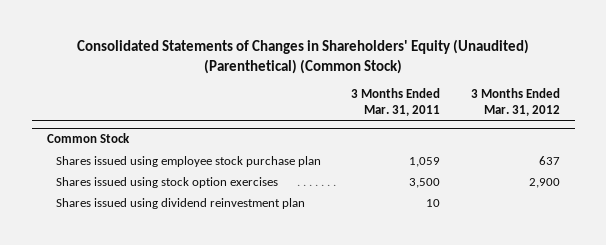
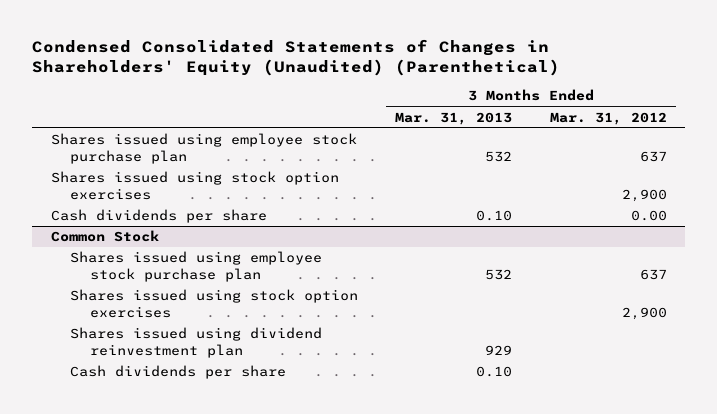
[77,39,530,74] Consolidated Statements of Changes in Shareholders' Equity (Unaudited) (Parenthetical) (Common Stock) -> [31,39,560,77] Condensed Consolidated Statements of Changes in Shareholders' Equity (Unaudited) (Parenthetical)
[351,87,441,116] 3 Months Ended Mar. 31, 2011 -> none
none -> [395,111,513,125] Mar. 31, 2013
none -> [50,133,357,164] Shares issued using employee stock purchase plan
none -> [50,171,339,200] Shares issued using stock option exercises
none -> [50,209,267,224] Cash dividends per share
none -> [70,365,287,380] Cash dividends per share

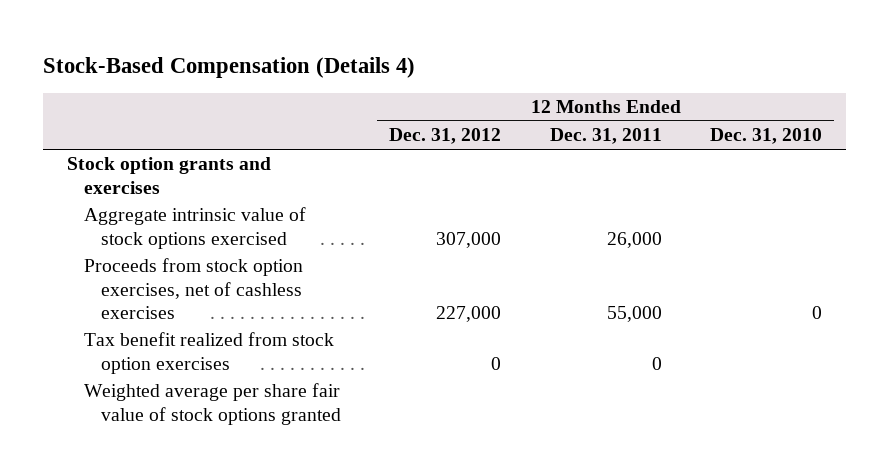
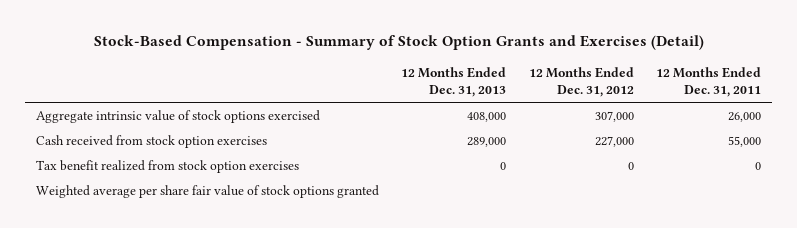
[42,57,415,79] Stock-Based Compensation (Details 4) -> [93,34,704,50] Stock-Based Compensation - Summary of Stock Option Grants and Exercises (Detail)
[709,128,822,145] Dec. 31, 2010 -> none
none -> [401,66,507,97] 12 Months Ended Dec. 31, 2013
[67,157,272,194] Stock option grants and exercises -> none
[84,258,304,319] Proceeds from stock option exercises, net of cashless exercises -> [35,135,267,149] Cash received from stock option exercises

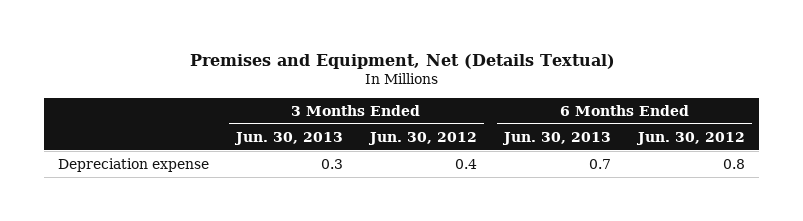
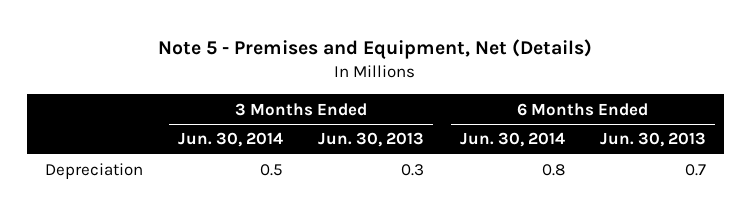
[189,53,615,69] Premises and Equipment, Net (Details Textual) -> [158,38,593,59] Note 5 - Premises and Equipment, Net (Details)
[368,131,478,145] Jun. 30, 2012 -> none
[636,131,746,145] Jun. 30, 2012 -> none
none -> [178,132,284,148] Jun. 30, 2014
none -> [459,132,565,148] Jun. 30, 2014
[57,157,209,172] Depreciation expense -> [44,163,143,180] Depreciation

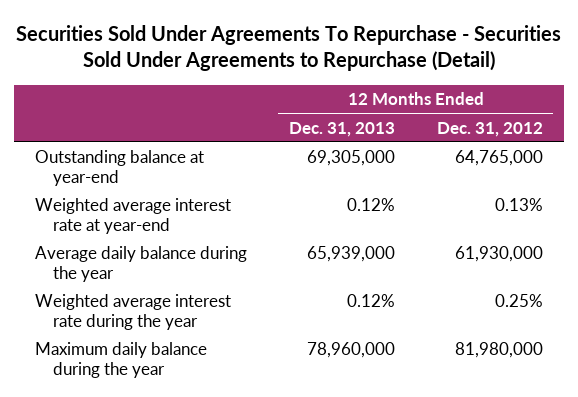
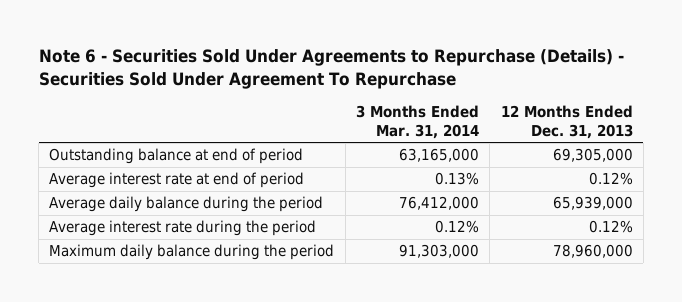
[15,24,561,72] Securities Sold Under Agreements To Repurchase - Securities Sold Under Agreements to Repurchase (Detail) -> [38,48,624,89] Note 6 - Securities Sold Under Agreements to Repurchase (Details) - Securities Sold Under Agreement To Repurchase
[436,121,543,137] Dec. 31, 2012 -> none
none -> [356,104,480,139] 3 Months Ended Mar. 31, 2014
[34,150,204,187] Outstanding balance at year-end -> [49,148,304,165] Outstanding balance at end of period
[34,198,231,235] Weighted average interest rate at year-end -> [49,172,305,189] Average interest rate at end of period
[34,246,247,283] Average daily balance during the year -> [49,196,324,213] Average daily balance during the period
[34,294,231,331] Weighted average interest rate during the year -> [49,220,317,237] Average interest rate during the period
[34,342,207,379] Maximum daily balance during the year -> [49,244,335,261] Maximum daily balance during the period

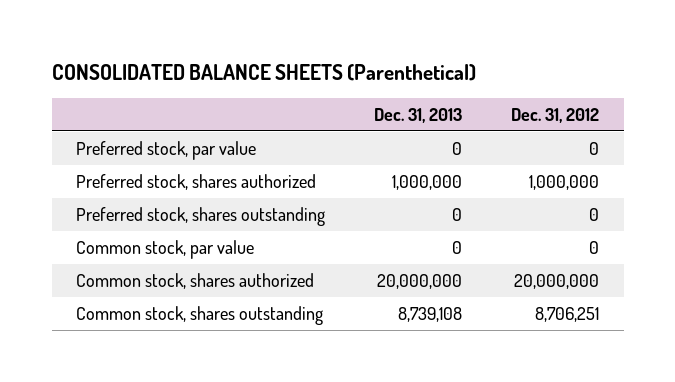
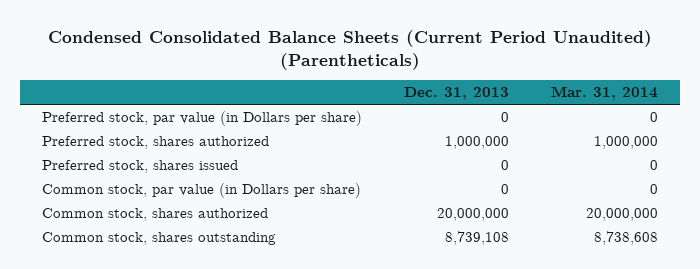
[51,63,476,81] CONSOLIDATED BALANCE SHEETS (Parenthetical) -> [47,29,652,70] Condensed Consolidated Balance Sheets (Current Period Unaudited) (Parentheticals)
[511,107,600,123] Dec. 31, 2012 -> none
none -> [551,86,659,101] Mar. 31, 2014
[76,141,257,161] Preferred stock, par value -> [41,111,362,127] Preferred stock, par value (in Dollars per share)
[76,207,326,227] Preferred stock, shares outstanding -> [41,160,238,174] Preferred stock, shares issued
[76,240,255,260] Common stock, par value -> [41,183,361,199] Common stock, par value (in Dollars per share)

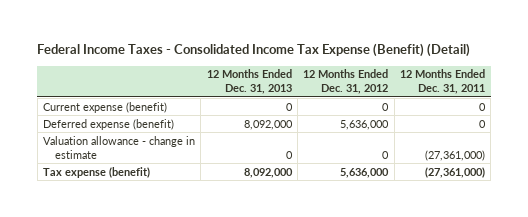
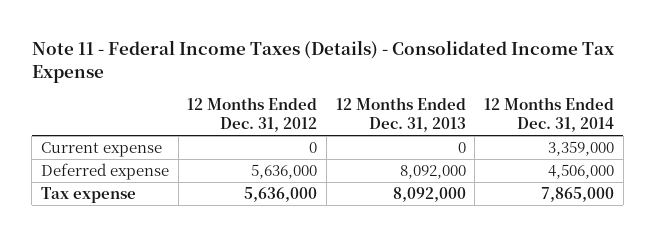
[37,43,471,58] Federal Income Taxes - Consolidated Income Tax Expense (Benefit) (Detail) -> [31,40,614,84] Note 11 - Federal Income Taxes (Details) - Consolidated Income Tax Expense
[400,69,486,95] 12 Months Ended Dec. 31, 2011 -> none
none -> [484,97,615,133] 12 Months Ended Dec. 31, 2014
[42,135,195,159] Valuation allowance - change in estimate -> none
[42,101,167,113] Current expense (benefit) -> [41,142,163,158] Current expense
[42,118,174,130] Deferred expense (benefit) -> [41,163,170,181] Deferred expense
[42,166,150,178] Tax expense (benefit) -> [41,187,137,204] Tax expense

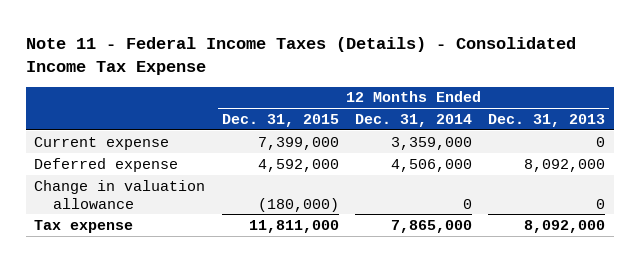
[187,97,318,133] 12 Months Ended Dec. 31, 2012 -> none
none -> [221,114,339,128] Dec. 31, 2015
none -> [34,179,206,209] Change in valuation allowance

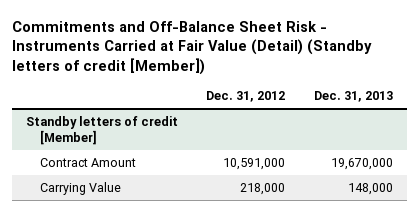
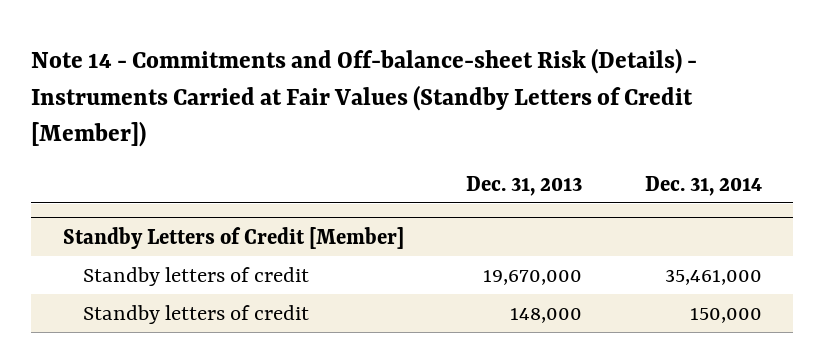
[12,20,373,75] Commitments and Off-Balance Sheet Risk - Instruments Carried at Fair Value (Detail) (Standby letters of credit [Member]) -> [31,47,698,148] Note 14 - Commitments and Off-balance-sheet Risk (Details) - Instruments Carried at Fair Values (Standby Letters of Credit [Member])
[206,91,286,103] Dec. 31, 2012 -> none
none -> [644,175,762,196] Dec. 31, 2014
[26,115,179,145] Standby letters of credit [Member] -> [62,226,404,249] Standby Letters of Credit [Member]
[40,157,137,167] Contract Amount -> [83,266,310,286] Standby letters of credit
[40,181,122,195] Carrying Value -> [83,304,310,324] Standby letters of credit

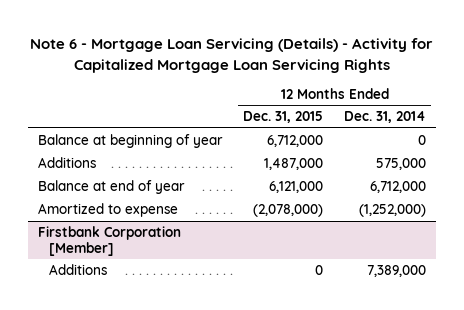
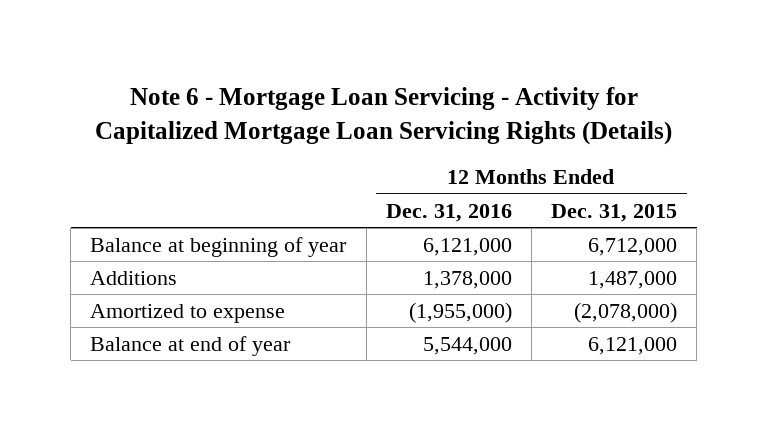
[29,37,433,73] Note 6 - Mortgage Loan Servicing (Details) - Activity for Capitalized Mortgage Loan Servicing Rights -> [94,86,672,145] Note 6 - Mortgage Loan Servicing - Activity for Capitalized Mortgage Loan Servicing Rights (Details)
[343,111,426,124] Dec. 31, 2014 -> none
none -> [385,203,512,222] Dec. 31, 2016
[38,225,182,256] Firstbank Corporation [Member] -> none
[48,263,107,275] Additions -> none
[38,179,186,194] Balance at end of year -> [90,335,292,356] Balance at end of year

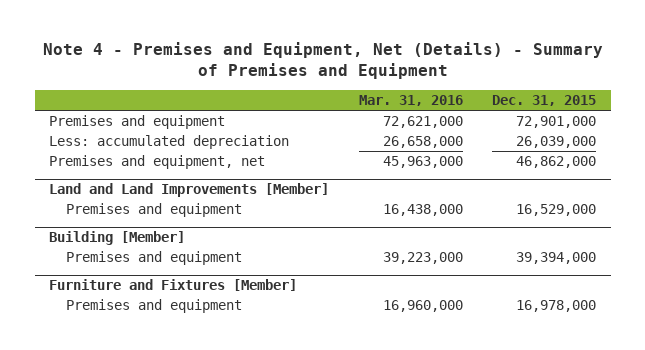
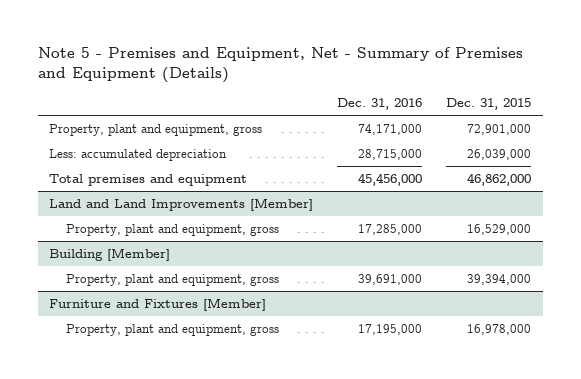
[42,42,603,80] Note 4 - Premises and Equipment, Net (Details) - Summary of Premises and Equipment -> [37,46,523,83] Note 5 - Premises and Equipment, Net - Summary of Premises and Equipment (Details)
[358,94,463,106] Mar. 31, 2016 -> none
none -> [337,98,423,111] Dec. 31, 2016
[49,115,226,130] Premises and equipment -> [49,123,263,136] Property, plant and equipment, gross
[49,155,266,170] Premises and equipment, net -> [49,173,248,186] Total premises and equipment
[66,203,243,218] Premises and equipment -> [65,223,279,236] Property, plant and equipment, gross
[66,251,243,266] Premises and equipment -> [65,273,279,286] Property, plant and equipment, gross
[66,299,243,314] Premises and equipment -> [65,323,279,336] Property, plant and equipment, gross

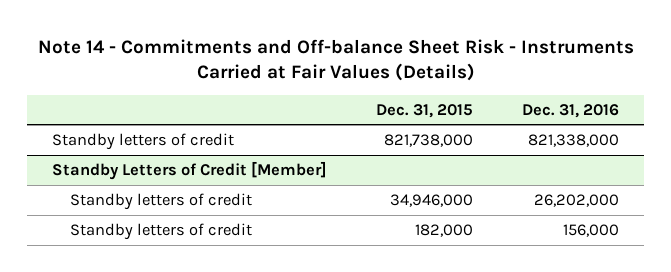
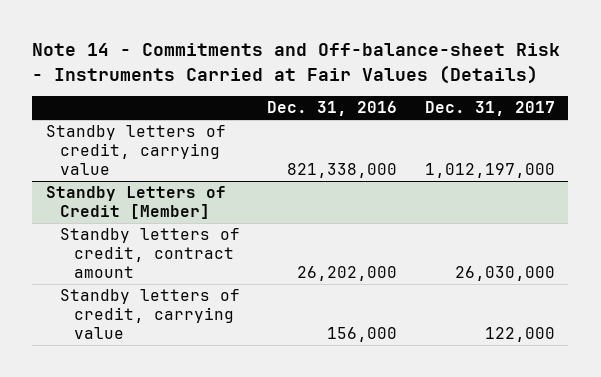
[37,38,634,82] Note 14 - Commitments and Off-balance Sheet Risk - Instruments Carried at Fair Values (Details) -> [32,43,561,84] Note 14 - Commitments and Off-balance-sheet Risk - Instruments Carried at Fair Values (Details)
[376,103,474,118] Dec. 31, 2015 -> none
none -> [424,101,555,117] Dec. 31, 2017
[51,132,234,150] Standby letters of credit -> [45,125,226,176] Standby letters of credit, carrying value
[69,192,252,210] Standby letters of credit -> [59,228,240,279] Standby letters of credit, contract amount
[69,222,252,240] Standby letters of credit -> [59,289,240,340] Standby letters of credit, carrying value

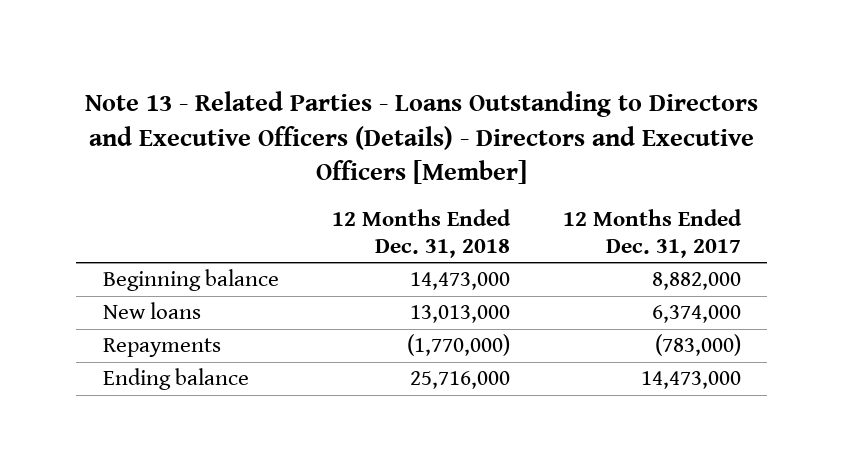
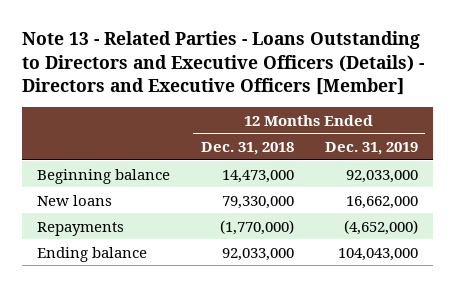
[562,208,742,258] 12 Months Ended Dec. 31, 2017 -> none
none -> [324,142,418,156] Dec. 31, 2019
[409,305,510,324] 13,013,000 -> [222,195,295,209] 79,330,000
[409,371,510,390] 25,716,000 -> [222,247,295,261] 92,033,000

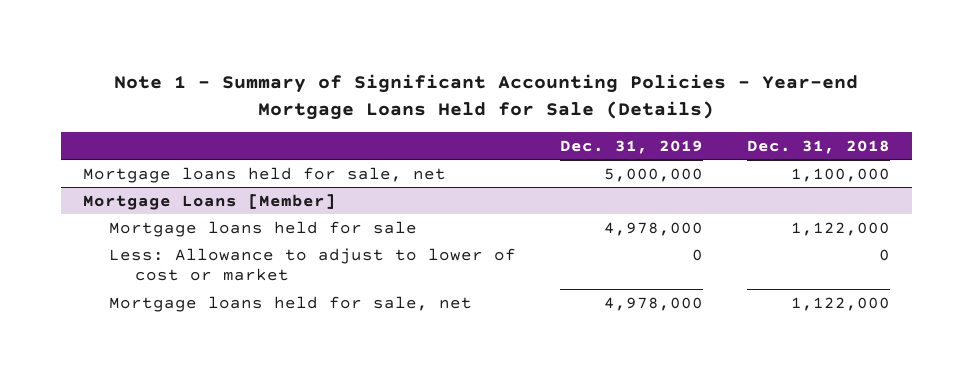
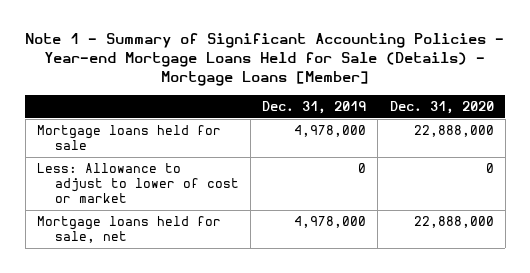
[114,73,859,120] Note 1 - Summary of Significant Accounting Policies - Year-end Mortgage Loans Held for Sale (Details) -> [25,33,505,87] Note 1 - Summary of Significant Accounting Policies - Year-end Mortgage Loans Held for Sale (Details) - Mortgage Loans [Member]
[746,139,890,154] Dec. 31, 2018 -> none
none -> [389,100,494,114] Dec. 31, 2020
[82,166,446,183] Mortgage loans held for sale, net -> none
[82,193,336,210] Mortgage Loans [Member] -> none

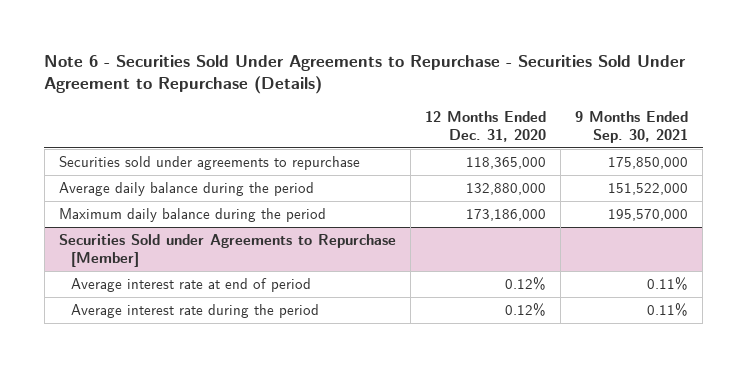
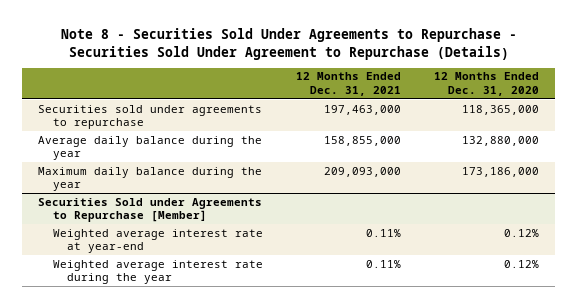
[44,54,687,95] Note 6 - Securities Sold Under Agreements to Repurchase - Securities Sold Under Agreement to Repurchase (Details) -> [60,28,517,60] Note 8 - Securities Sold Under Agreements to Repurchase - Securities Sold Under Agreement to Repurchase (Details)
[575,110,689,144] 9 Months Ended Sep. 30, 2021 -> none
none -> [295,72,401,97] 12 Months Ended Dec. 31, 2021
[58,182,314,197] Average daily balance during the period -> [38,135,263,161] Average daily balance during the year
[58,208,326,223] Maximum daily balance during the period -> [38,166,263,192] Maximum daily balance during the year
[71,278,312,293] Average interest rate at end of period -> [52,228,263,254] Weighted average interest rate at year-end
[71,304,320,319] Average interest rate during the period -> [52,259,263,285] Weighted average interest rate during the year

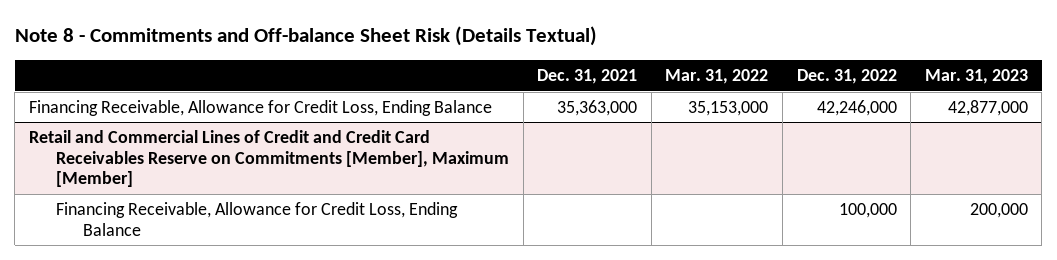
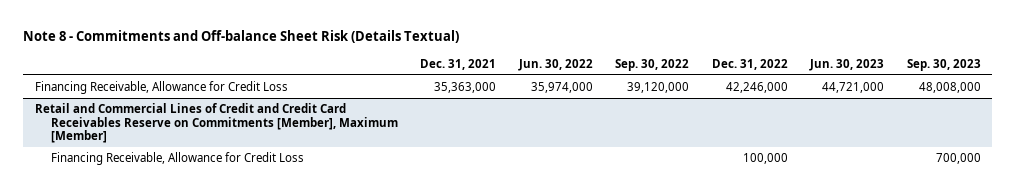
[665,69,769,85] Mar. 31, 2022 -> none
[924,69,1028,85] Mar. 31, 2023 -> none
none -> [517,58,593,71] Jun. 30, 2022
none -> [615,58,690,71] Sep. 30, 2022
none -> [809,58,885,71] Jun. 30, 2023
none -> [906,58,981,71] Sep. 30, 2023
[28,99,492,116] Financing Receivable, Allowance for Credit Loss, Ending Balance -> [34,81,288,95] Financing Receivable, Allowance for Credit Loss
[56,201,459,236] Financing Receivable, Allowance for Credit Loss, Ending Balance -> [50,152,304,166] Financing Receivable, Allowance for Credit Loss

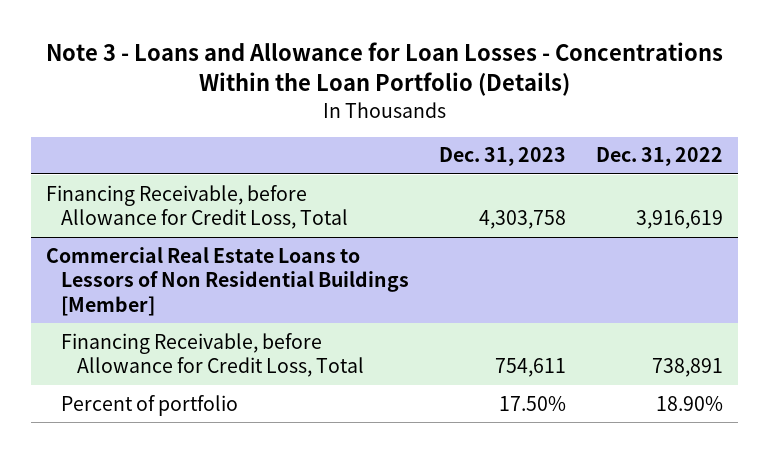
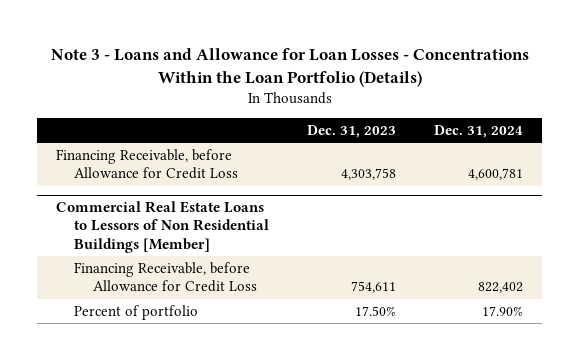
[595,147,723,167] Dec. 31, 2022 -> none
none -> [434,124,524,138] Dec. 31, 2024
[46,184,349,230] Financing Receivable, before Allowance for Credit Loss, Total -> [55,149,239,180] Financing Receivable, before Allowance for Credit Loss
[61,332,364,378] Financing Receivable, before Allowance for Credit Loss, Total -> [74,262,258,293] Financing Receivable, before Allowance for Credit Loss

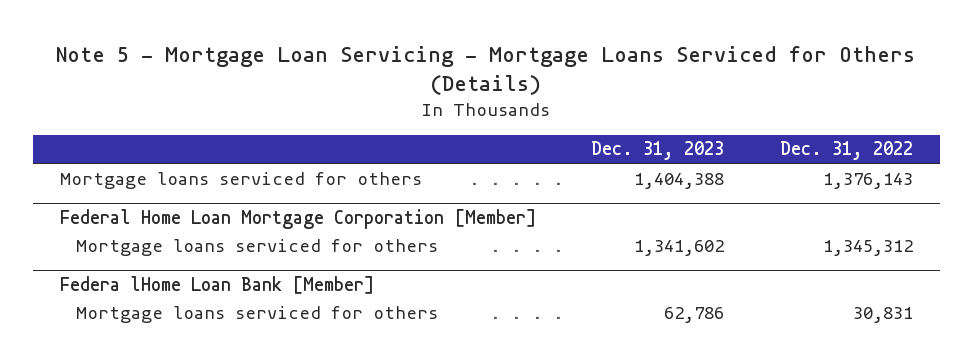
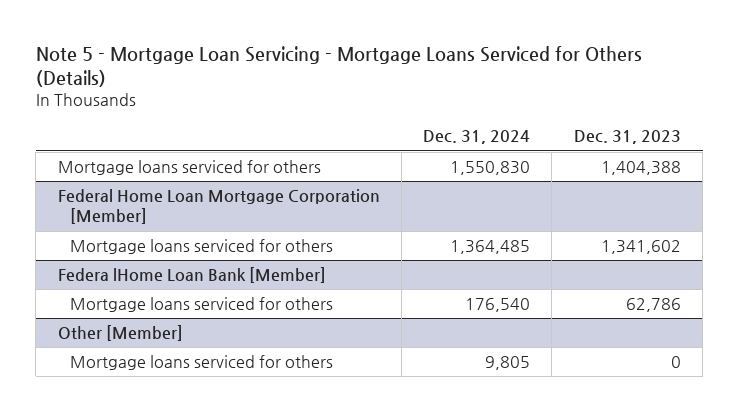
[779,141,913,161] Dec. 31, 2022 -> none
none -> [423,130,531,145] Dec. 31, 2024
none -> [57,325,183,342] Other [Member]
none -> [69,355,333,371] Mortgage loans serviced for others

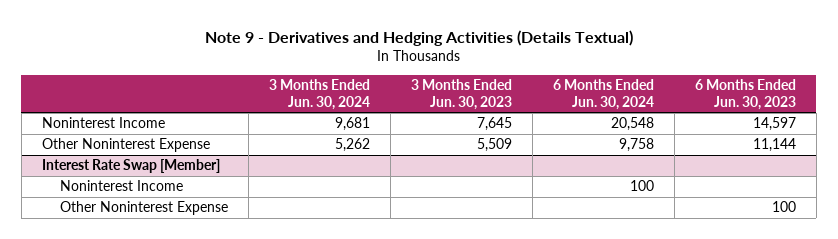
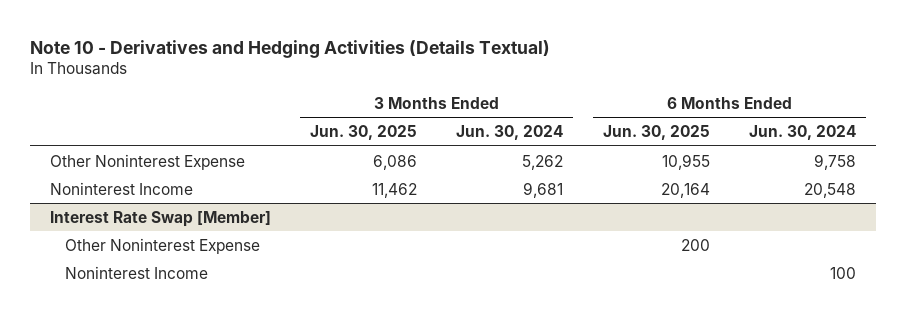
[204,29,633,46] Note 9 - Derivatives and Hedging Activities (Details Textual) -> [29,39,550,58] Note 10 - Derivatives and Hedging Activities (Details Textual)
[410,79,512,110] 3 Months Ended Jun. 30, 2023 -> none
[694,79,796,110] 6 Months Ended Jun. 30, 2023 -> none
none -> [310,125,418,141] Jun. 30, 2025
none -> [602,125,710,141] Jun. 30, 2025
[41,117,165,129] Noninterest Income -> [49,181,193,195] Noninterest Income
[60,180,184,192] Noninterest Income -> [65,265,209,279] Noninterest Income

